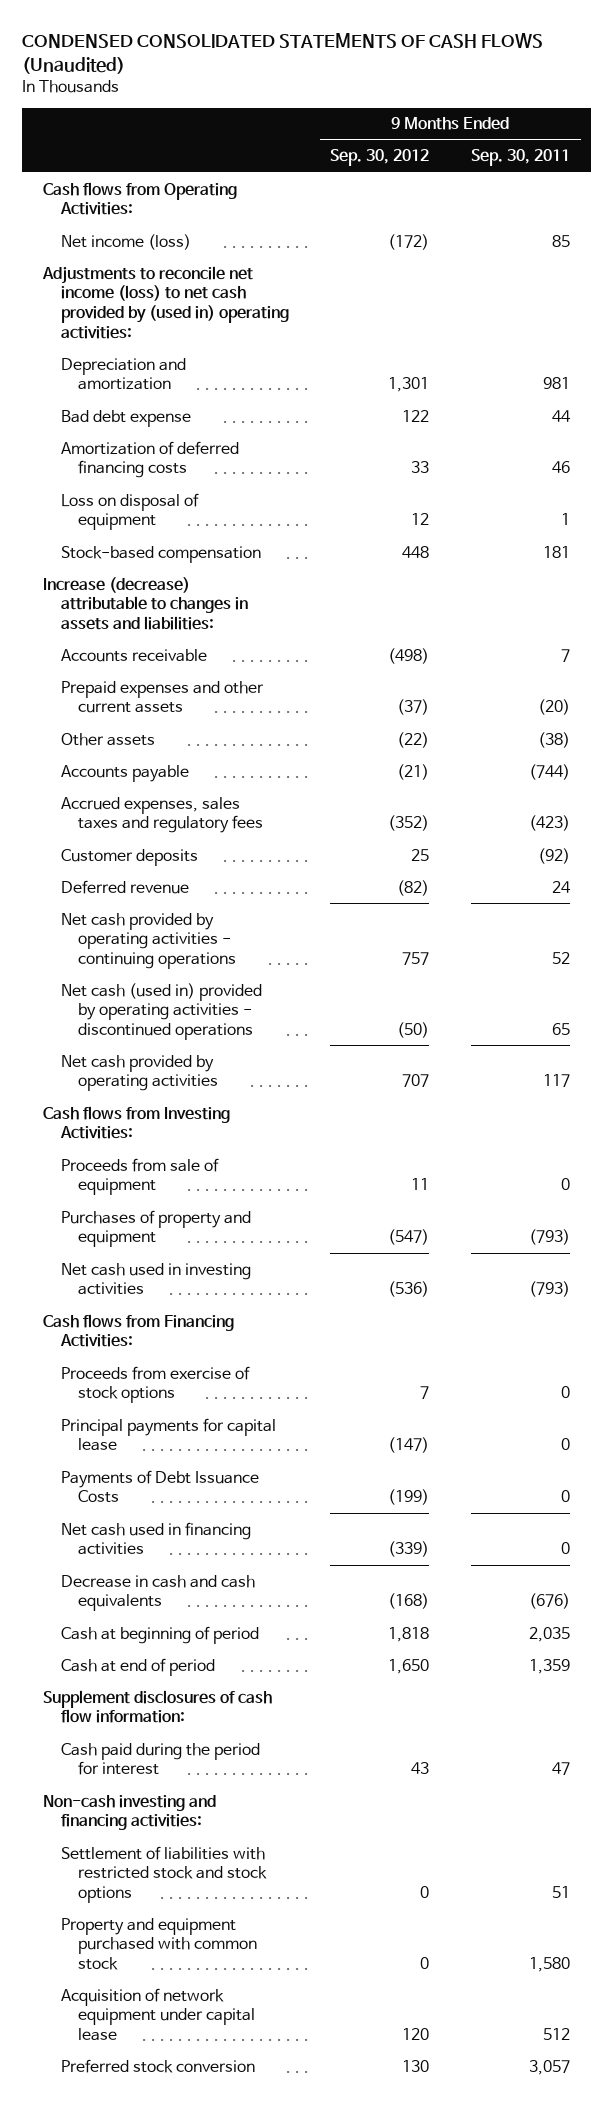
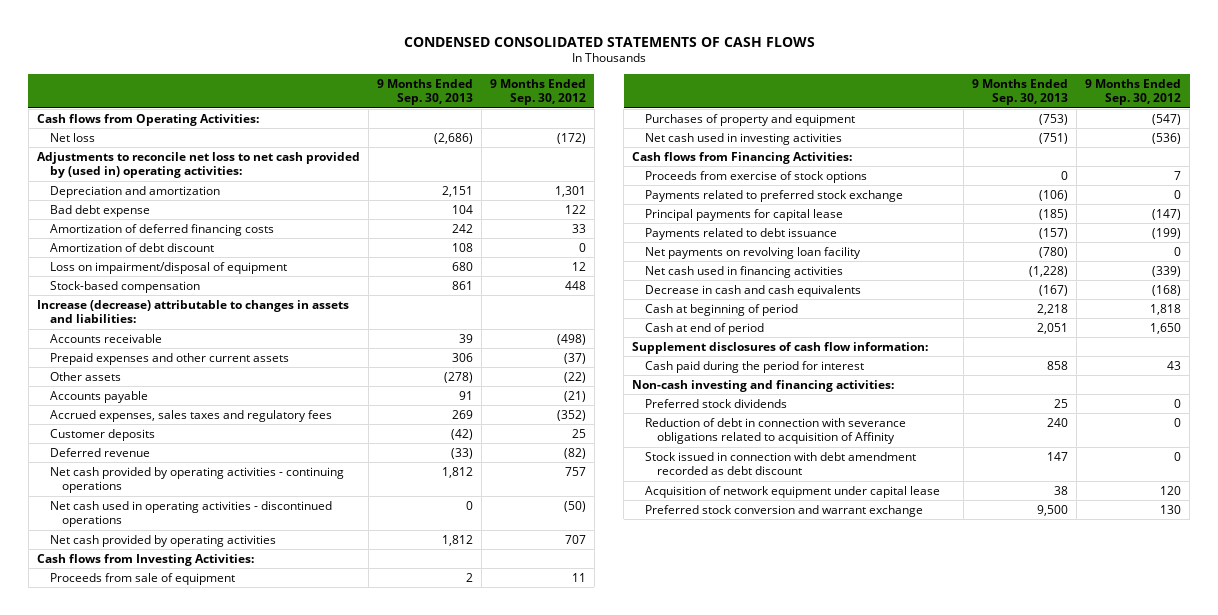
[22,32,544,74] CONDENSED CONSOLIDATED STATEMENTS OF CASH FLOWS (Unaudited) -> [403,36,815,47] CONDENSED CONSOLIDATED STATEMENTS OF CASH FLOWS
[471,149,571,167] Sep. 30, 2011 -> none
none -> [376,78,473,105] 9 Months Ended Sep. 30, 2013
[60,233,191,250] Net income (loss) -> [49,132,95,142] Net loss
[42,265,289,339] Adjustments to reconcile net income (loss) to net cash provided by (used in) operating activities: -> [36,151,360,178] Adjustments to reconcile net loss to net cash provided by (used in) operating activities:
none -> [49,242,214,252] Amortization of debt discount
[60,492,199,531] Loss on disposal of equipment -> [49,261,287,274] Loss on impairment/disposal of equipment
[60,982,262,1041] Net cash (used in) provided by operating activities - discontinued operations -> [49,500,332,527] Net cash used in operating activities - discontinued operations
none -> [644,189,903,202] Payments related to preferred stock exchange
[60,1469,259,1504] Payments of Debt Issuance Costs -> [644,227,837,240] Payments related to debt issuance
none -> [644,246,861,259] Net payments on revolving loan facility
[60,1845,267,1904] Settlement of liabilities with restricted stock and stock options -> none
[60,1917,257,1971] Property and equipment purchased with common stock -> none
none -> [644,398,787,408] Preferred stock dividends
none -> [644,417,906,444] Reduction of debt in connection with severance obligations related to acquisition of Affinity
none -> [644,451,916,475] Stock issued in connection with debt amendment recorded as debt discount
[60,2058,255,2073] Preferred stock conversion -> [644,504,923,517] Preferred stock conversion and warrant exchange

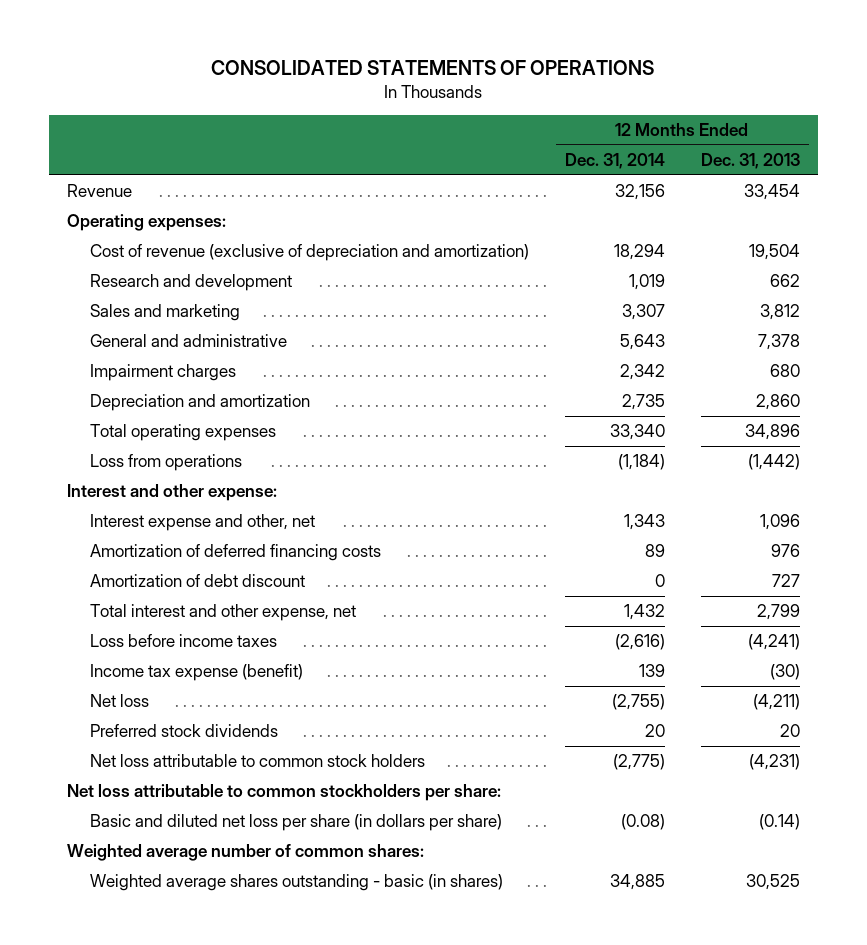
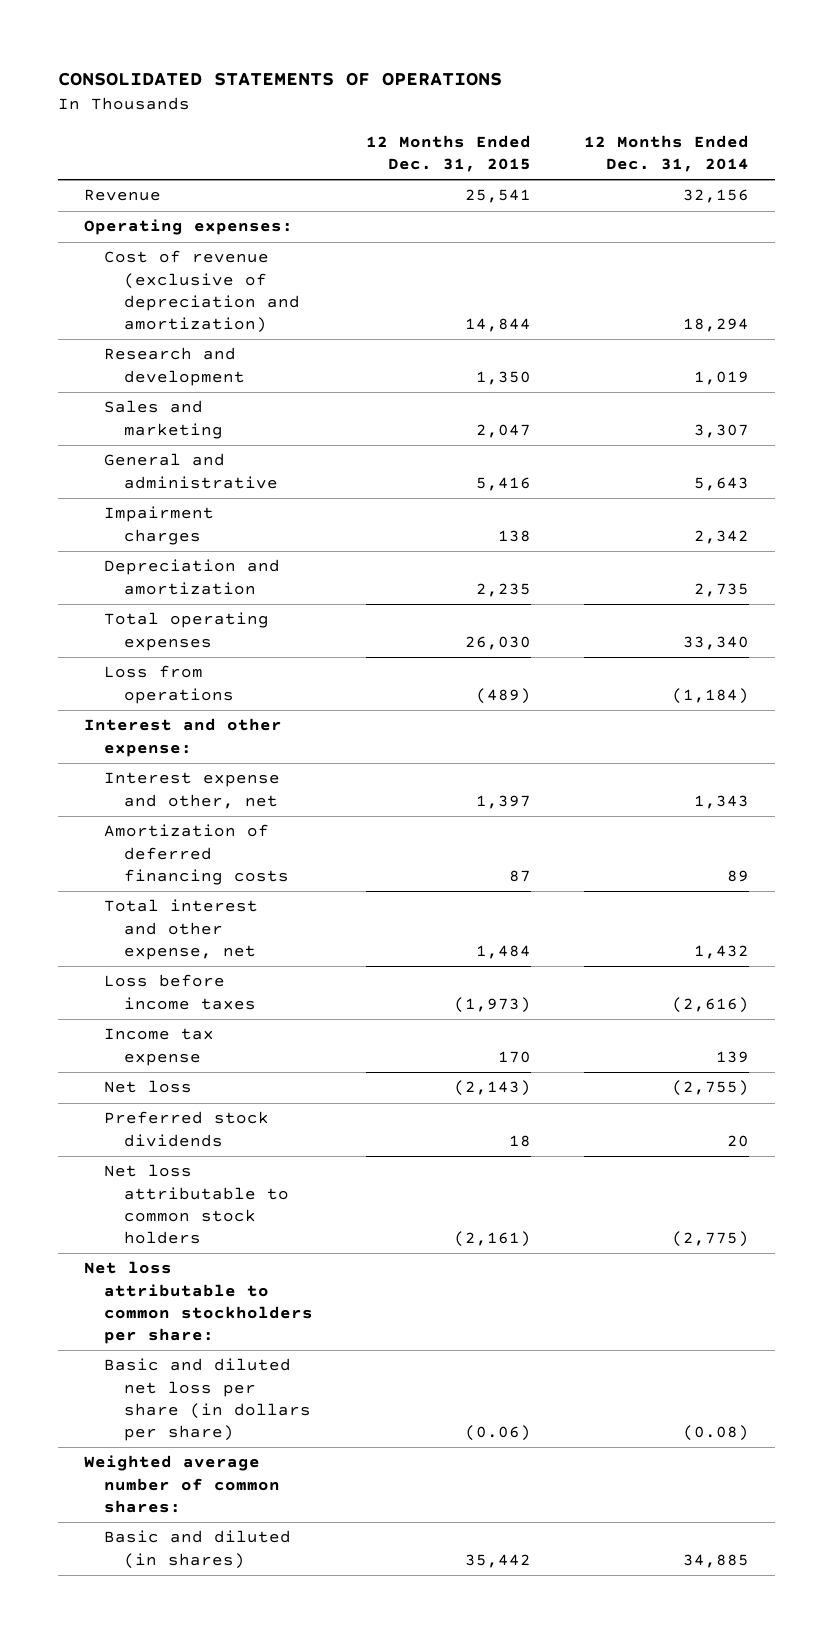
[700,153,800,170] Dec. 31, 2013 -> none
none -> [365,135,531,173] 12 Months Ended Dec. 31, 2015
[89,574,305,588] Amortization of debt discount -> none
[89,664,303,682] Income tax expense (benefit) -> [103,1028,214,1066] Income tax expense
[89,874,503,892] Weighted average shares outstanding - basic (in shares) -> [103,1530,291,1569] Basic and diluted (in shares)

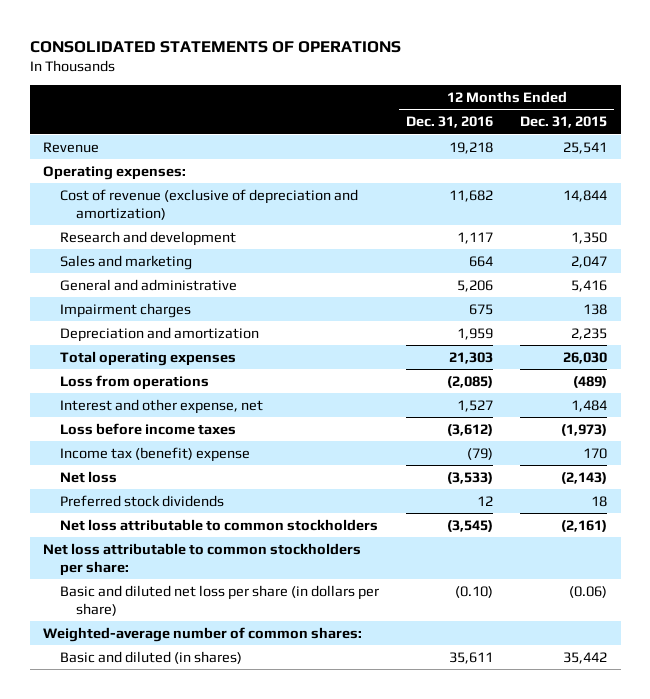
[583,135,749,173] 12 Months Ended Dec. 31, 2014 -> none
none -> [405,116,493,129] Dec. 31, 2016
[83,718,282,757] Interest and other expense: -> none
[103,772,280,809] Interest expense and other, net -> none
[103,824,289,885] Amortization of deferred financing costs -> none
[103,899,258,960] Total interest and other expense, net -> [59,398,263,414] Interest and other expense, net
[103,1028,214,1066] Income tax expense -> [59,446,250,462] Income tax (benefit) expense
[103,1164,289,1245] Net loss attributable to common stock holders -> [59,518,378,531] Net loss attributable to common stockholders
[83,1455,280,1513] Weighted average number of common shares: -> [43,626,363,642] Weighted-average number of common shares:

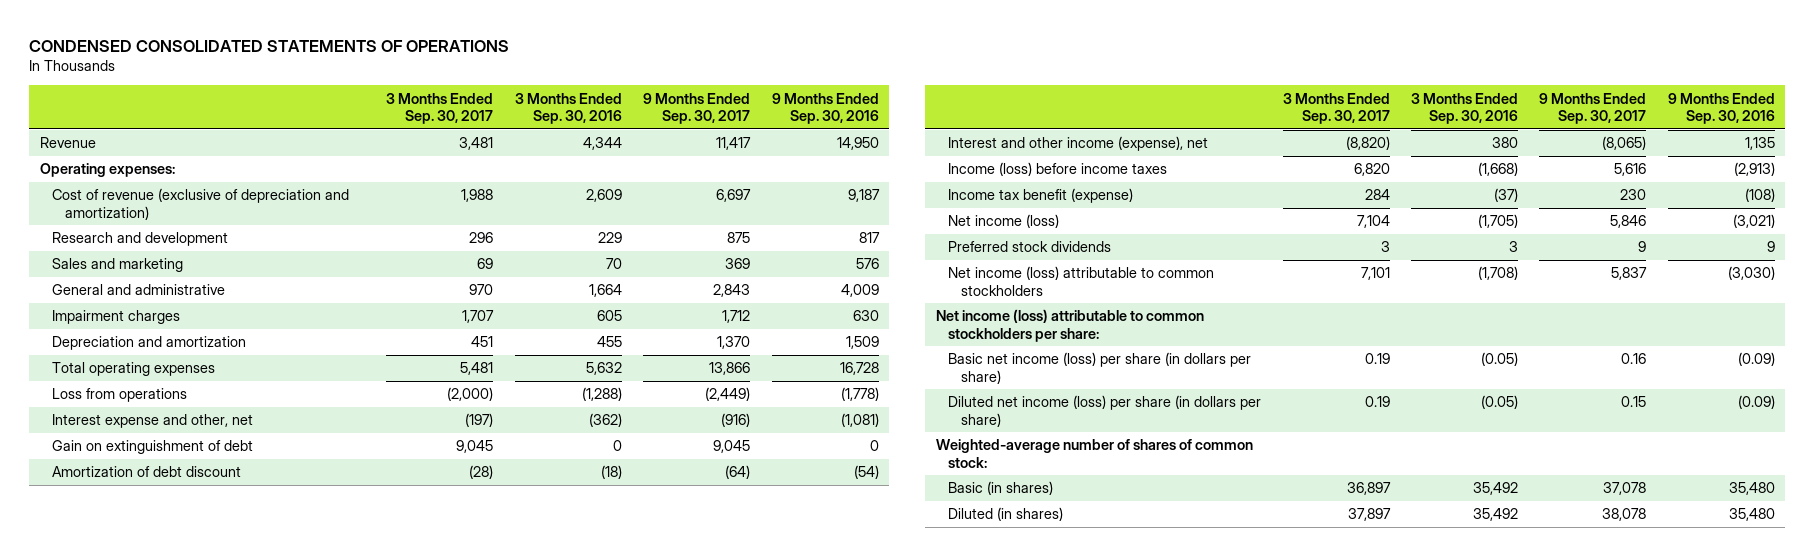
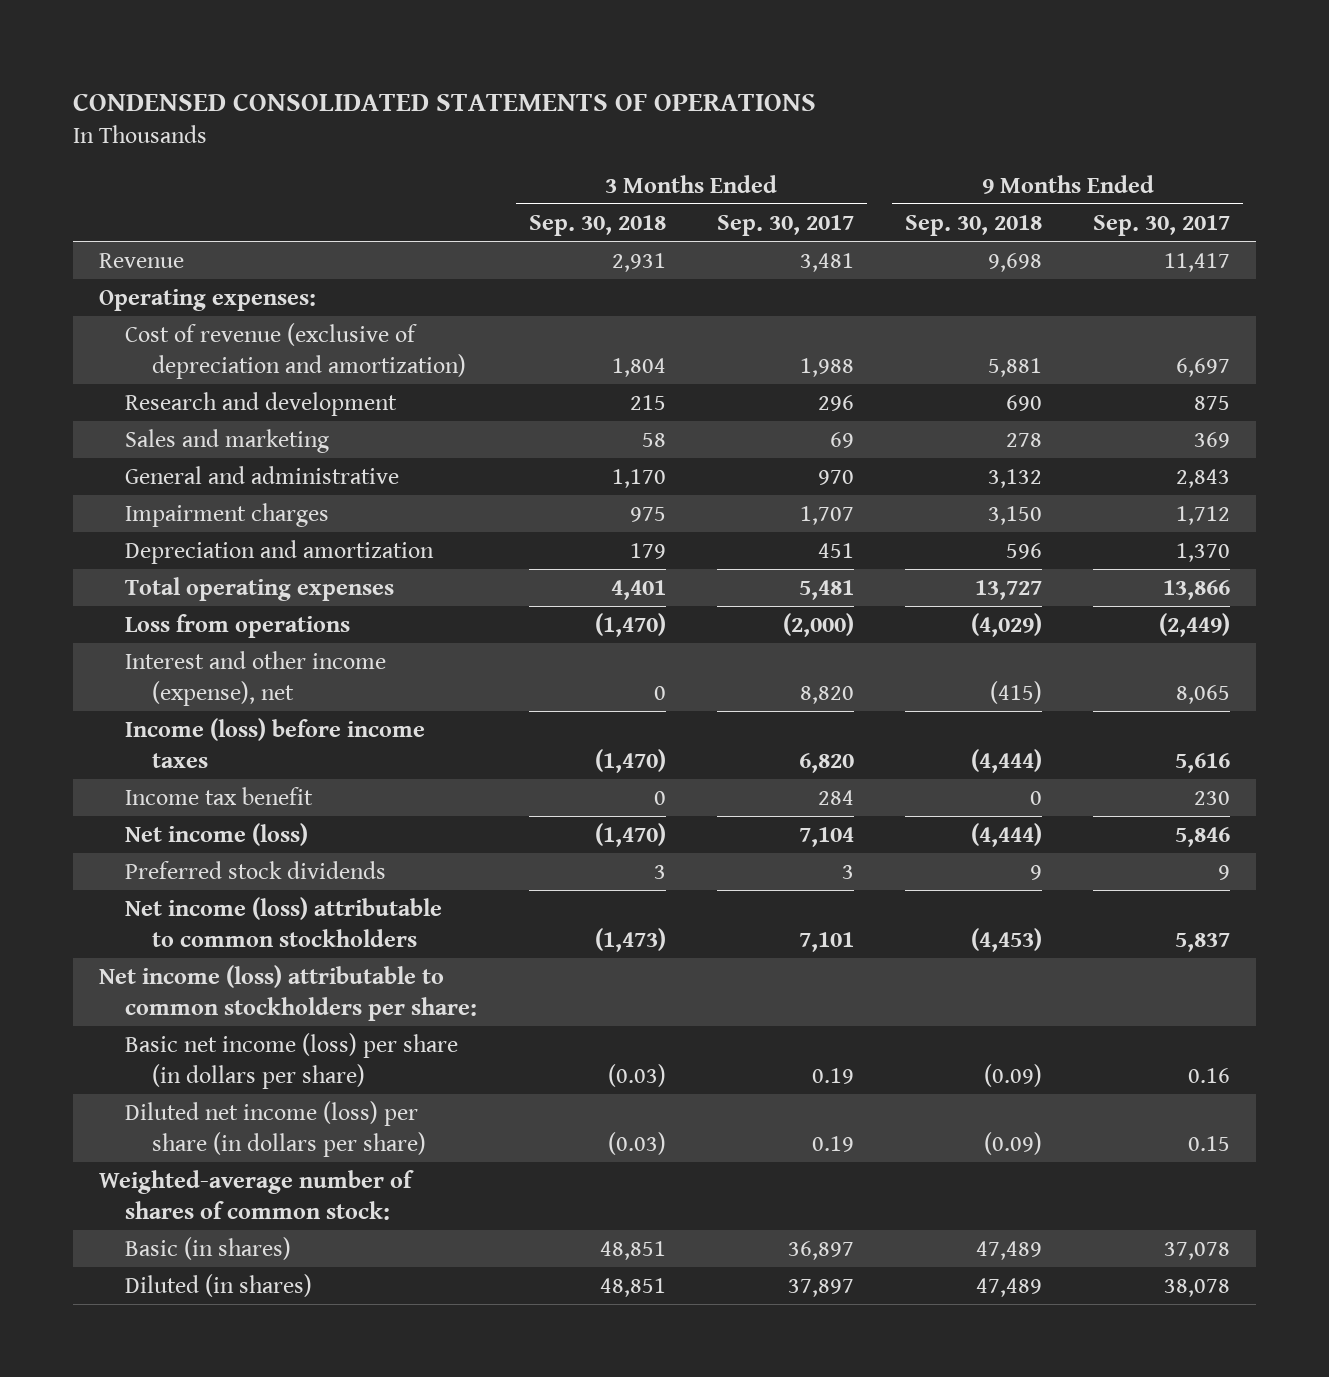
[514,92,622,125] 3 Months Ended Sep. 30, 2016 -> none
[771,92,879,125] 9 Months Ended Sep. 30, 2016 -> none
none -> [528,215,666,237] Sep. 30, 2018
none -> [904,215,1042,237] Sep. 30, 2018
[52,414,254,429] Interest expense and other, net -> none
[52,440,254,455] Gain on extinguishment of debt -> none
[52,466,242,478] Amortization of debt discount -> none
[1345,136,1390,151] (8,820) -> [799,685,854,704] 8,820
[1602,136,1647,151] (8,065) -> [1176,684,1231,704] 8,065
[948,188,1134,204] Income tax benefit (expense) -> [125,787,314,806] Income tax benefit

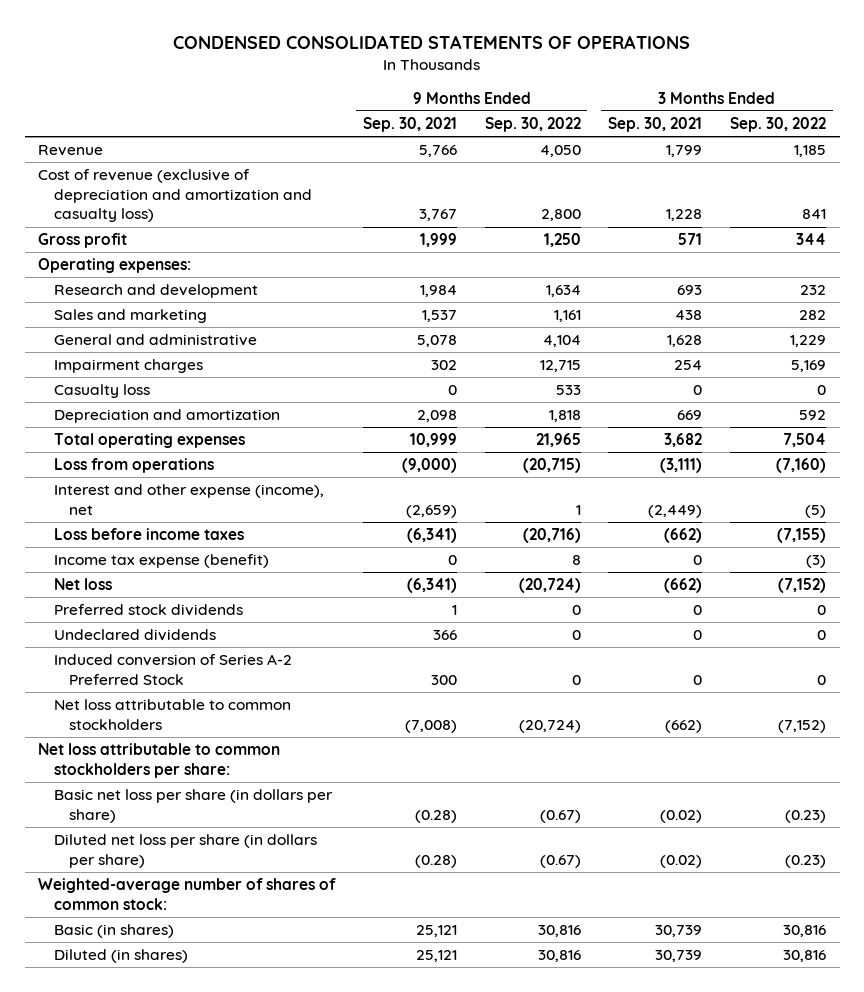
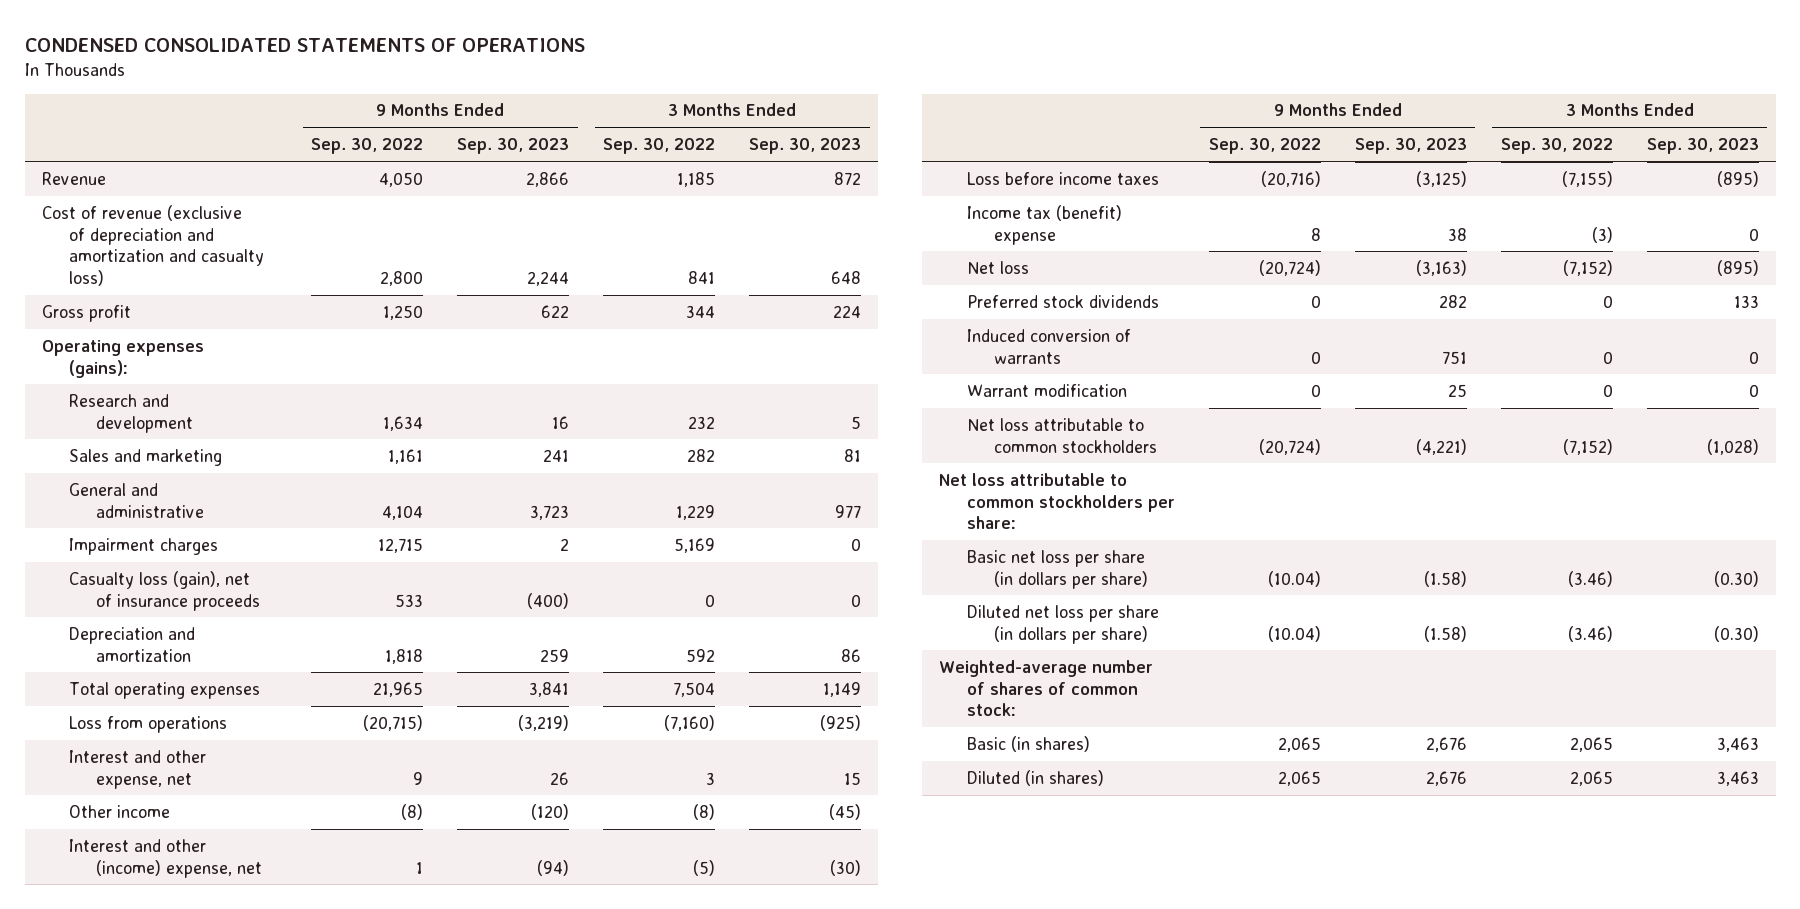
[362,116,457,132] Sep. 30, 2021 -> none
[608,116,703,132] Sep. 30, 2021 -> none
none -> [457,138,570,155] Sep. 30, 2023
none -> [749,138,862,155] Sep. 30, 2023
[38,258,192,274] Operating expenses: -> [41,339,204,378] Operating expenses (gains):
[53,384,150,399] Casualty loss -> [69,570,261,611] Casualty loss (gain), net of insurance proceeds
none -> [69,749,207,789] Interest and other expense, net
none -> [69,804,171,818] Other income
[53,484,324,515] Interest and other expense (income), net -> [69,838,263,878] Interest and other (income) expense, net
[53,554,269,569] Income tax expense (benefit) -> [966,204,1122,245] Income tax (benefit) expense
[53,629,216,642] Undeclared dividends -> none
[53,654,292,685] Induced conversion of Series A-2 Preferred Stock -> none
none -> [966,328,1131,364] Induced conversion of warrants
none -> [966,383,1127,397] Warrant modification
[539,809,581,823] (0.67) -> [1267,570,1321,587] (10.04)
[784,809,826,823] (0.23) -> [1567,570,1613,587] (3.46)
[539,854,581,868] (0.67) -> [1267,625,1321,642] (10.04)
[784,854,826,868] (0.23) -> [1567,625,1613,642] (3.46)
[537,925,581,938] 30,816 -> [1277,736,1321,752] 2,065
[782,925,826,938] 30,816 -> [1569,736,1613,752] 2,065
[537,950,581,963] 30,816 -> [1277,770,1321,786] 2,065
[782,950,826,963] 30,816 -> [1569,770,1613,786] 2,065

